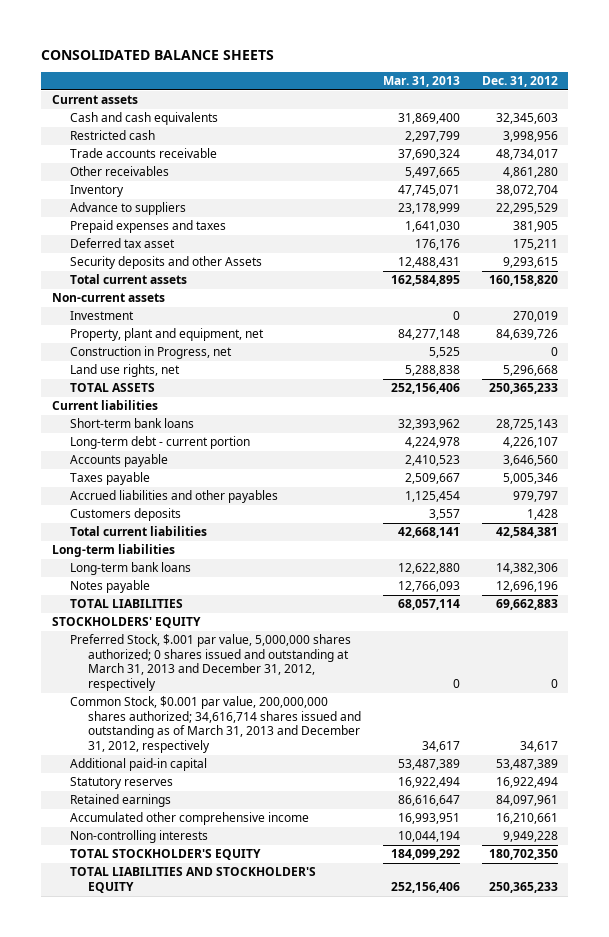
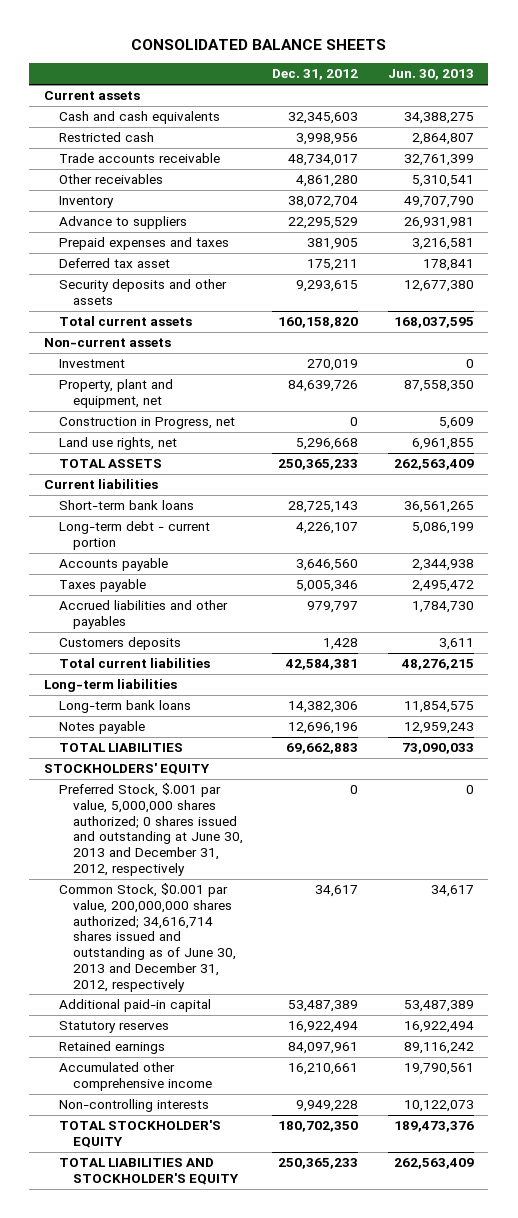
[382,76,460,88] Mar. 31, 2013 -> none
none -> [387,69,474,81] Jun. 30, 2013
[69,256,262,270] Security deposits and other Assets -> [58,279,227,305] Security deposits and other assets
[69,634,351,691] Preferred Stock, $.001 par value, 5,000,000 shares authorized; 0 shares issued and outstanding at March 31, 2013 and December 31, 2012, respectively -> [58,783,244,876] Preferred Stock, $.001 par value, 5,000,000 shares authorized; 0 shares issued and outstanding at June 30, 2013 and December 31, 2012, respectively
[69,696,361,753] Common Stock, $0.001 par value, 200,000,000 shares authorized; 34,616,714 shares issued and outstanding as of March 31, 2013 and December 31, 2012, respectively -> [58,883,237,992] Common Stock, $0.001 par value, 200,000,000 shares authorized; 34,616,714 shares issued and outstanding as of June 30, 2013 and December 31, 2012, respectively

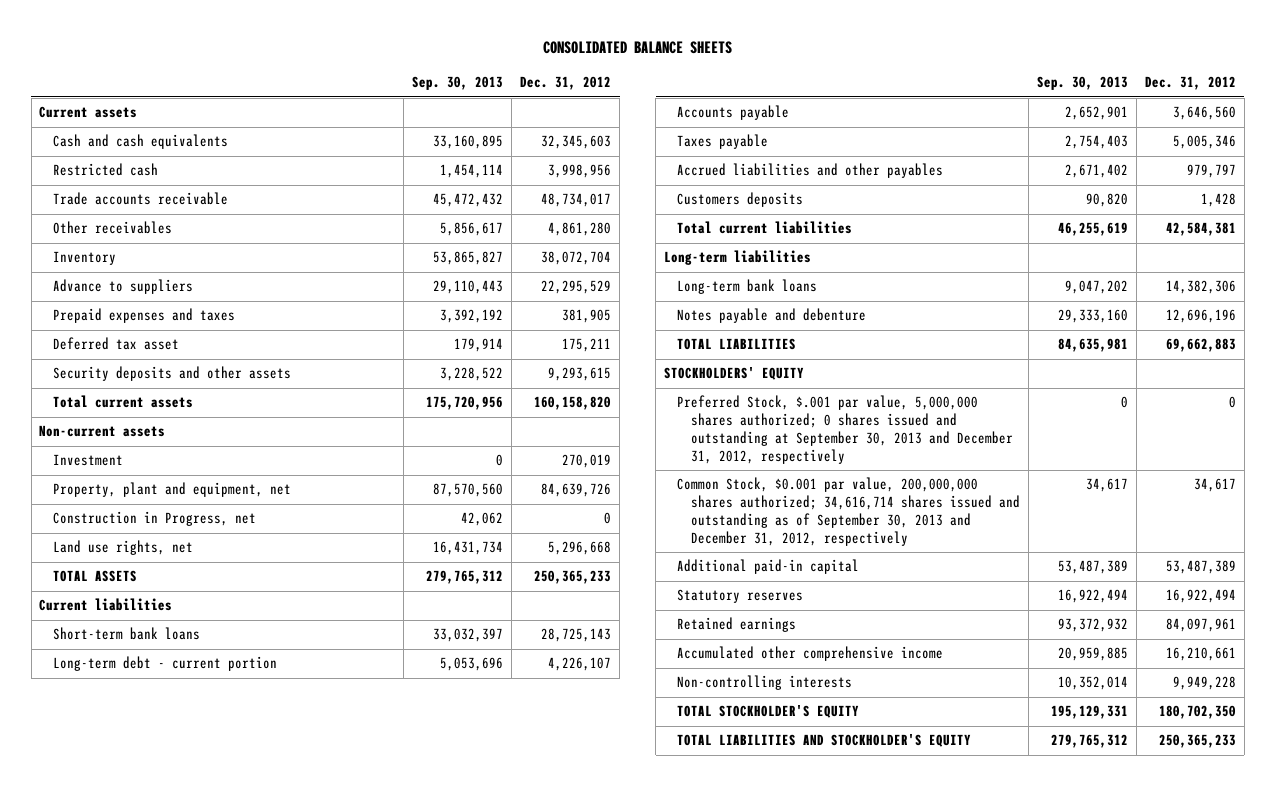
[387,69,474,81] Jun. 30, 2013 -> none
none -> [412,76,504,91] Sep. 30, 2013
[58,721,145,735] Notes payable -> [677,308,867,324] Notes payable and debenture
[58,783,244,876] Preferred Stock, $.001 par value, 5,000,000 shares authorized; 0 shares issued and outstanding at June 30, 2013 and December 31, 2012, respectively -> [677,395,1013,465] Preferred Stock, $.001 par value, 5,000,000 shares authorized; 0 shares issued and outstanding at September 30, 2013 and December 31, 2012, respectively
[58,883,237,992] Common Stock, $0.001 par value, 200,000,000 shares authorized; 34,616,714 shares issued and outstanding as of June 30, 2013 and December 31, 2012, respectively -> [677,477,1020,547] Common Stock, $0.001 par value, 200,000,000 shares authorized; 34,616,714 shares issued and outstanding as of September 30, 2013 and December 31, 2012, respectively

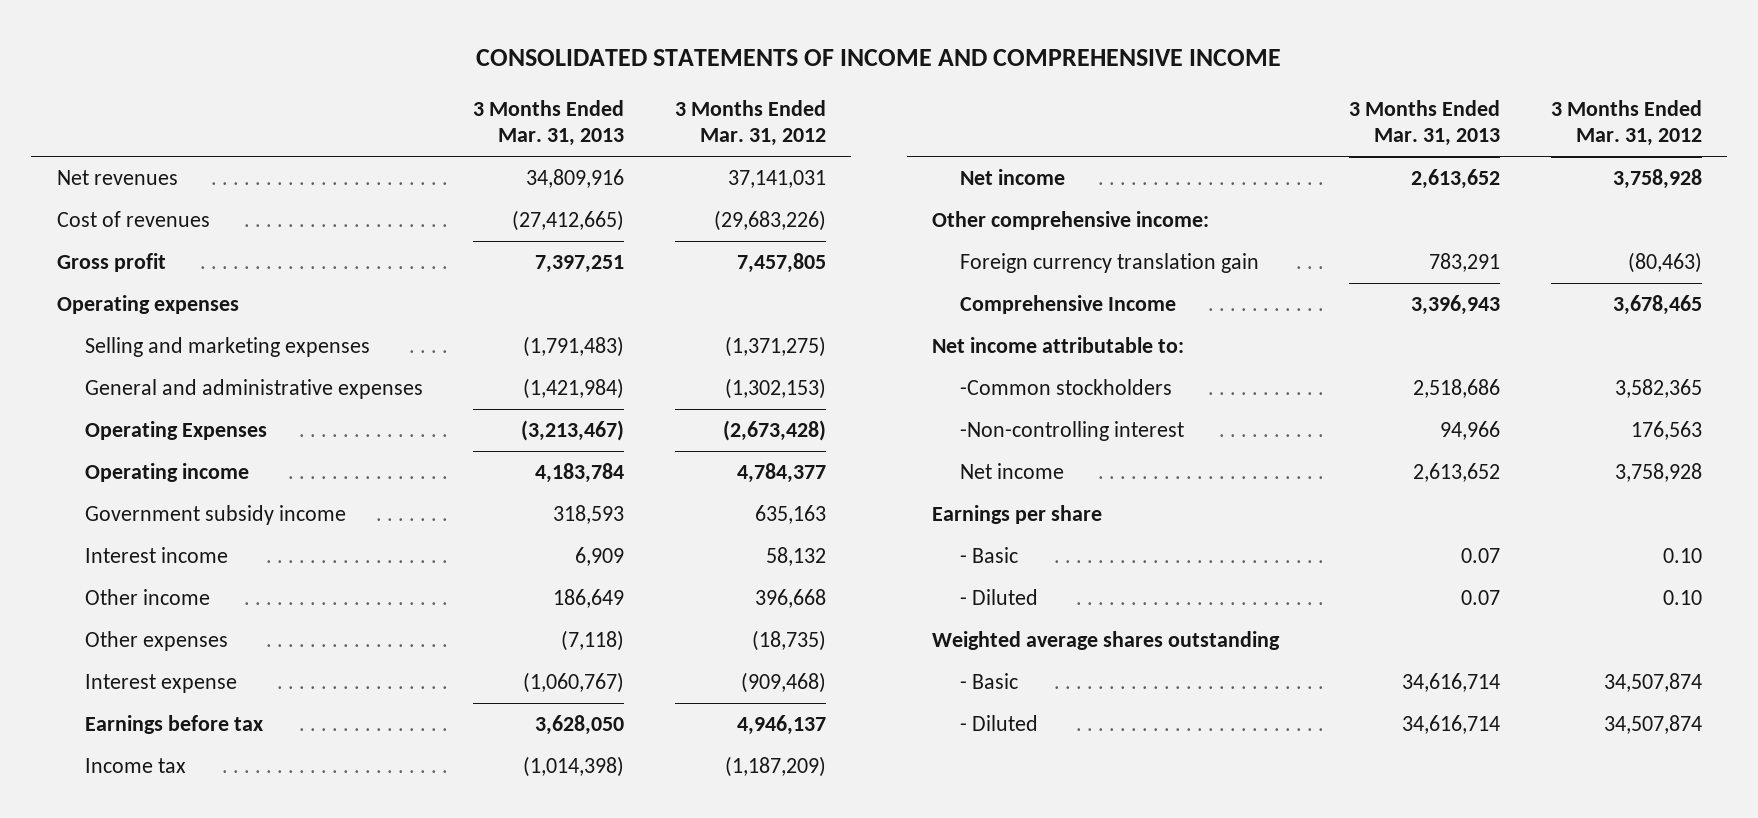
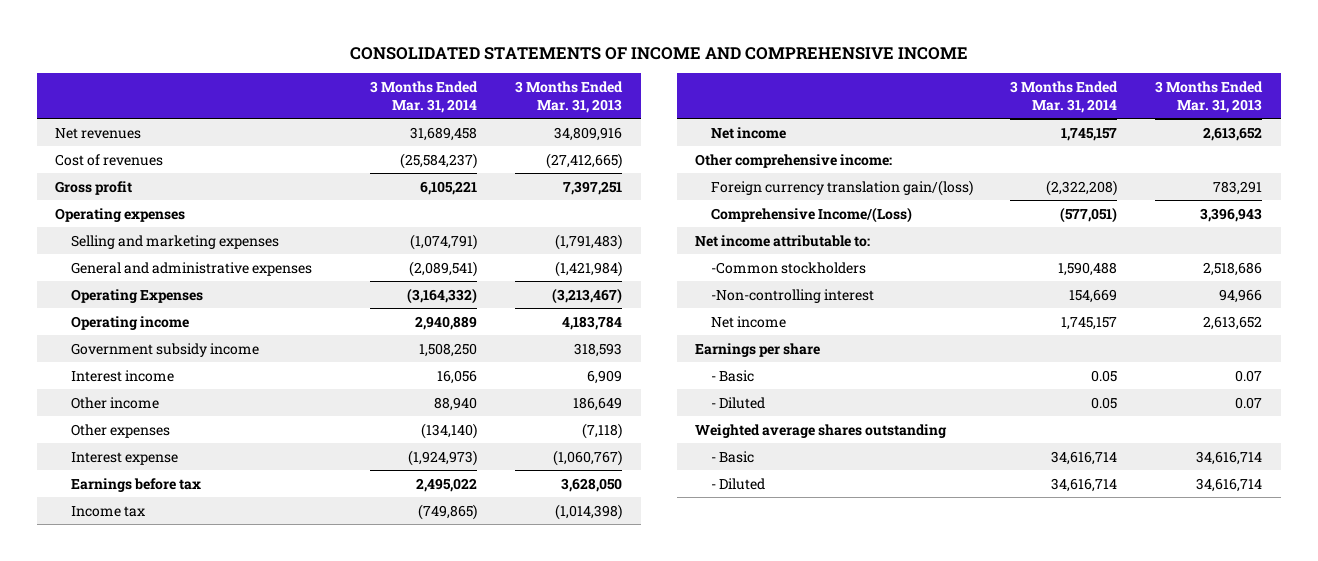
[675,99,827,147] 3 Months Ended Mar. 31, 2012 -> none
none -> [370,80,479,113] 3 Months Ended Mar. 31, 2014
[960,253,1260,274] Foreign currency translation gain -> [710,179,973,196] Foreign currency translation gain/(loss)
[960,295,1177,315] Comprehensive Income -> [710,206,912,223] Comprehensive Income/(Loss)

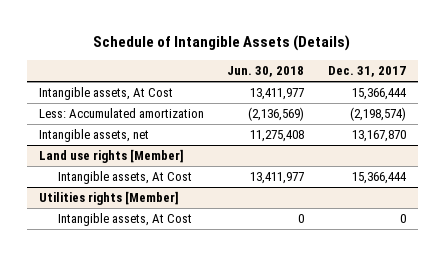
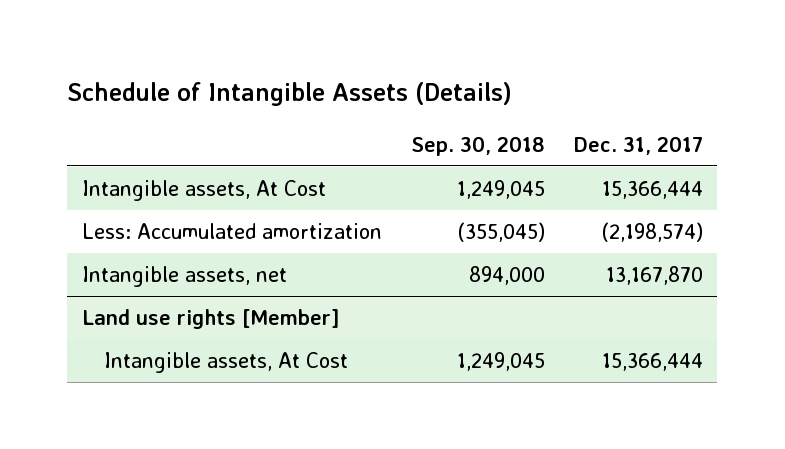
[227,66,305,78] Jun. 30, 2018 -> none
none -> [410,136,545,157] Sep. 30, 2018
[38,191,179,206] Utilities rights [Member] -> none
[57,213,192,227] Intangible assets, At Cost -> none

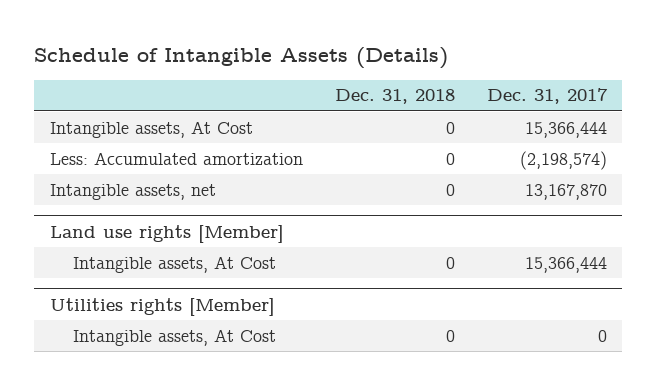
[410,136,545,157] Sep. 30, 2018 -> none
none -> [334,89,455,105] Dec. 31, 2018
none -> [50,297,276,316] Utilities rights [Member]
none -> [72,328,276,346] Intangible assets, At Cost

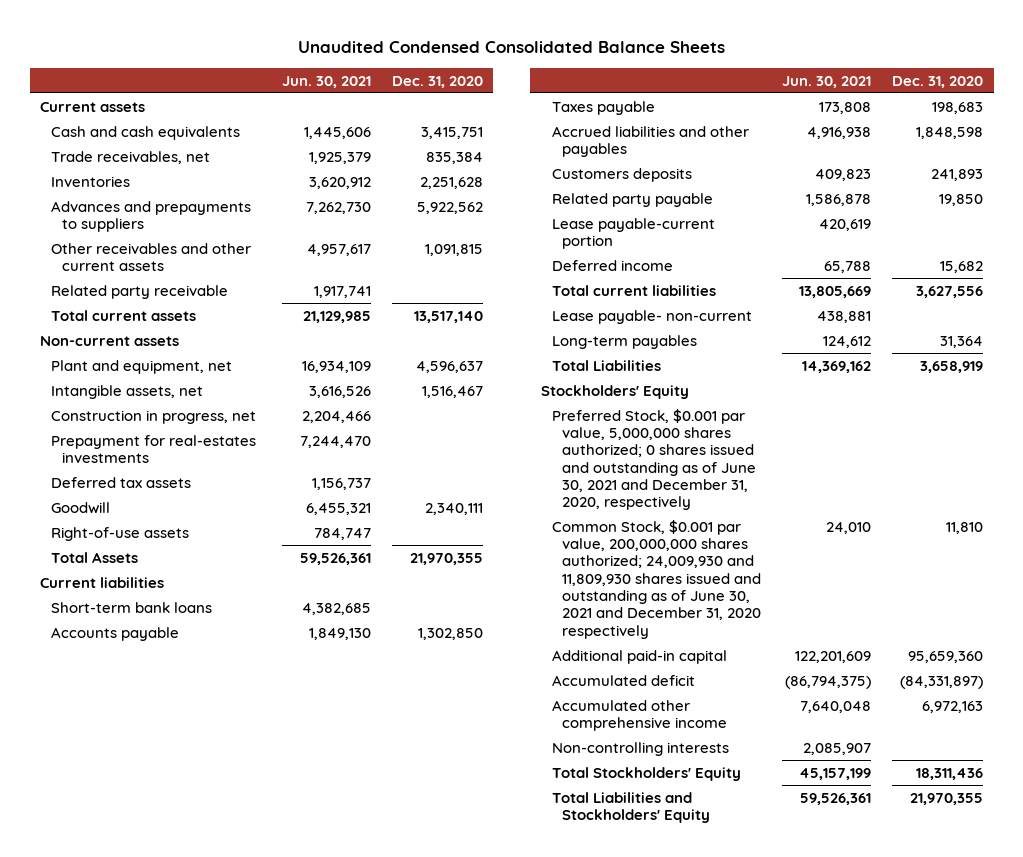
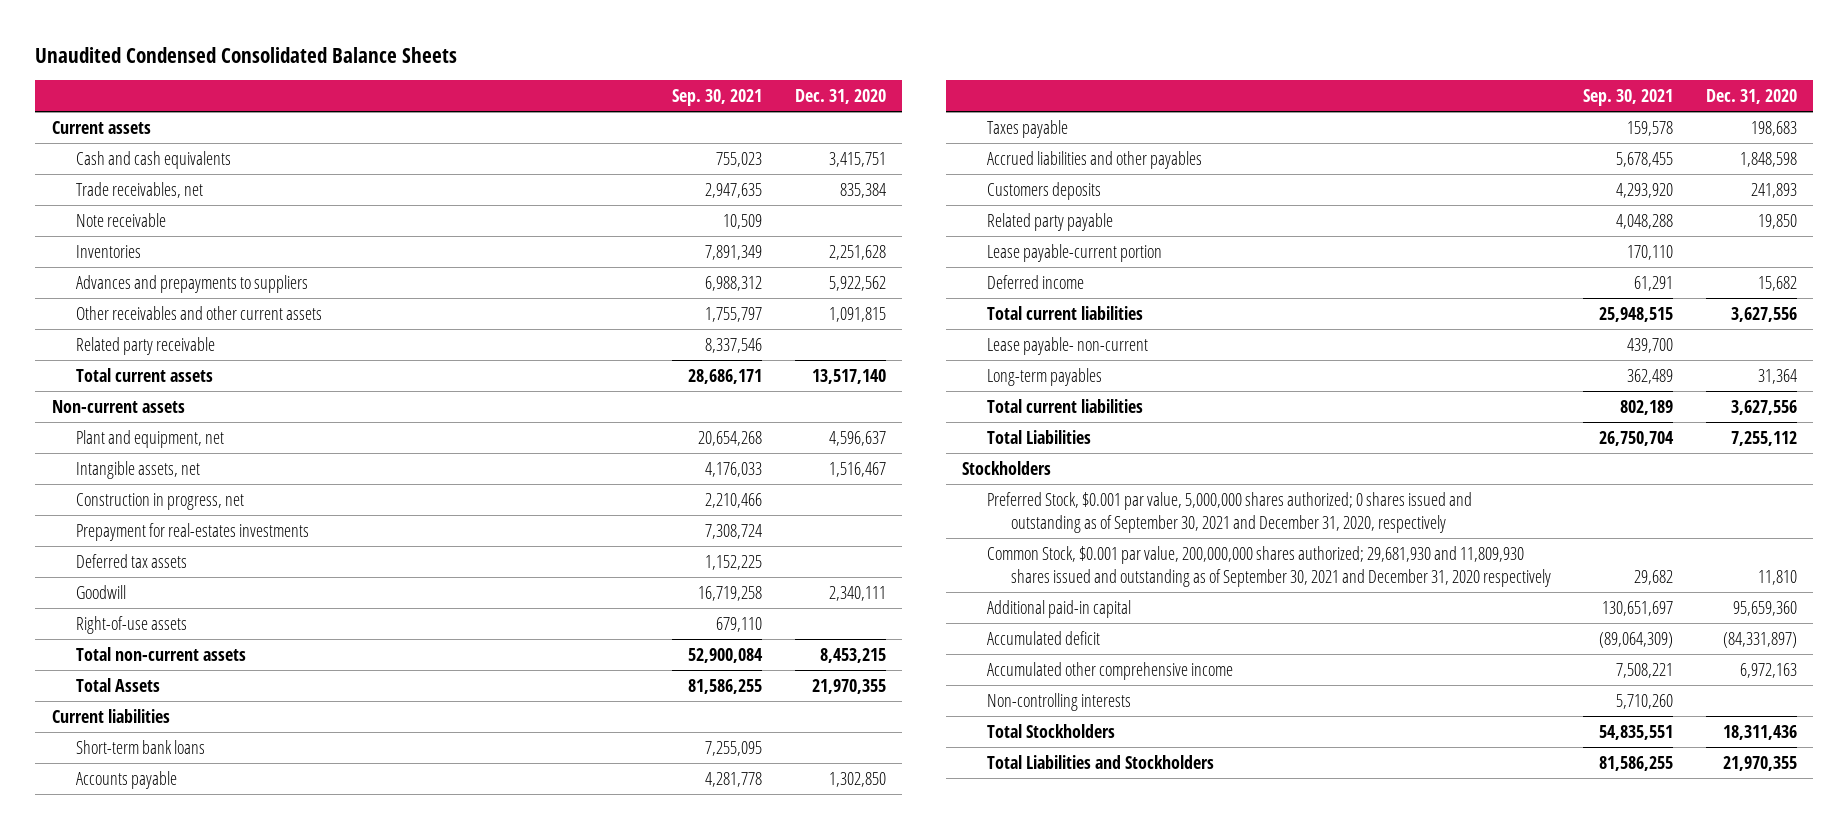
[281,75,371,88] Jun. 30, 2021 -> none
none -> [672,89,763,107] Sep. 30, 2021
none -> [75,212,166,227] Note receivable
none -> [75,646,246,661] Total non-current assets
none -> [986,398,1143,413] Total current liabilities
[920,360,984,373] 3,658,919 -> [1730,430,1797,446] 7,255,112
[540,384,689,399] Stockholders' Equity -> [962,460,1052,475] Stockholders
[551,408,757,511] Preferred Stock, $0.001 par value, 5,000,000 shares authorized; 0 shares issued and outstanding as of June 30, 2021 and December 31, 2020, respectively -> [986,491,1472,533] Preferred Stock, $0.001 par value, 5,000,000 shares authorized; 0 shares issued and outstanding as of September 30, 2021 and December 31, 2020, respectively
[551,519,762,639] Common Stock, $0.001 par value, 200,000,000 shares authorized; 24,009,930 and 11,809,930 shares issued and outstanding as of June 30, 2021 and December 31, 2020 respectively -> [986,545,1551,587] Common Stock, $0.001 par value, 200,000,000 shares authorized; 29,681,930 and 11,809,930 shares issued and outstanding as of September 30, 2021 and December 31, 2020 respectively
[551,766,741,781] Total Stockholders' Equity -> [986,723,1115,738] Total Stockholders
[551,791,711,823] Total Liabilities and Stockholders' Equity -> [986,754,1214,769] Total Liabilities and Stockholders

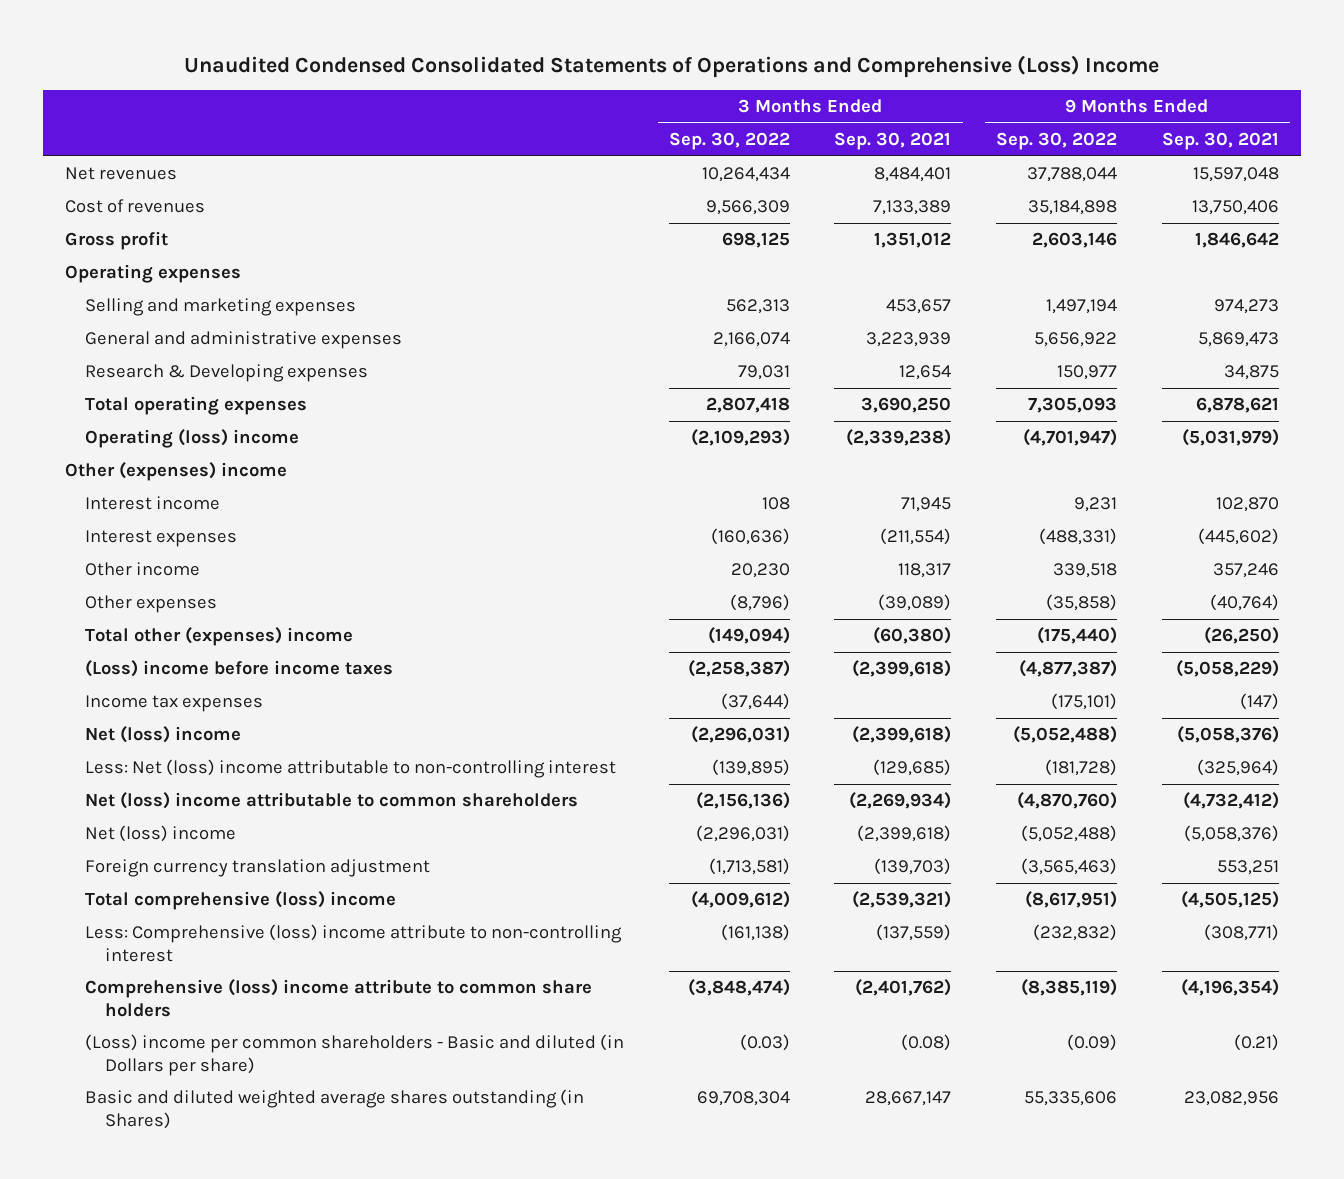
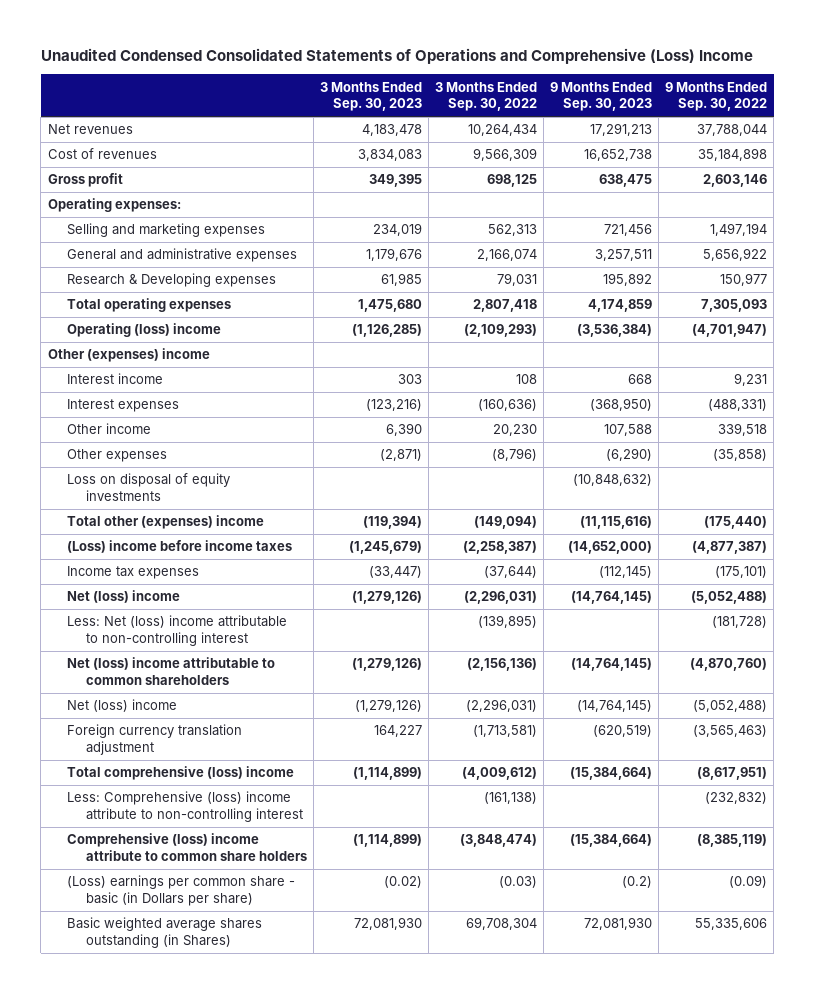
[834,132,952,151] Sep. 30, 2021 -> none
[1161,132,1279,151] Sep. 30, 2021 -> none
none -> [319,81,422,112] 3 Months Ended Sep. 30, 2023
none -> [550,81,653,112] 9 Months Ended Sep. 30, 2023
[65,264,242,284] Operating expenses -> [47,198,181,213] Operating expenses:
none -> [66,473,230,502] Loss on disposal of equity investments
[85,1034,625,1076] (Loss) income per common shareholders - Basic and diluted (in Dollars per share) -> [66,875,295,907] (Loss) earnings per common share - basic (in Dollars per share)
[85,1089,585,1129] Basic and diluted weighted average shares outstanding (in Shares) -> [66,917,262,949] Basic weighted average shares outstanding (in Shares)

